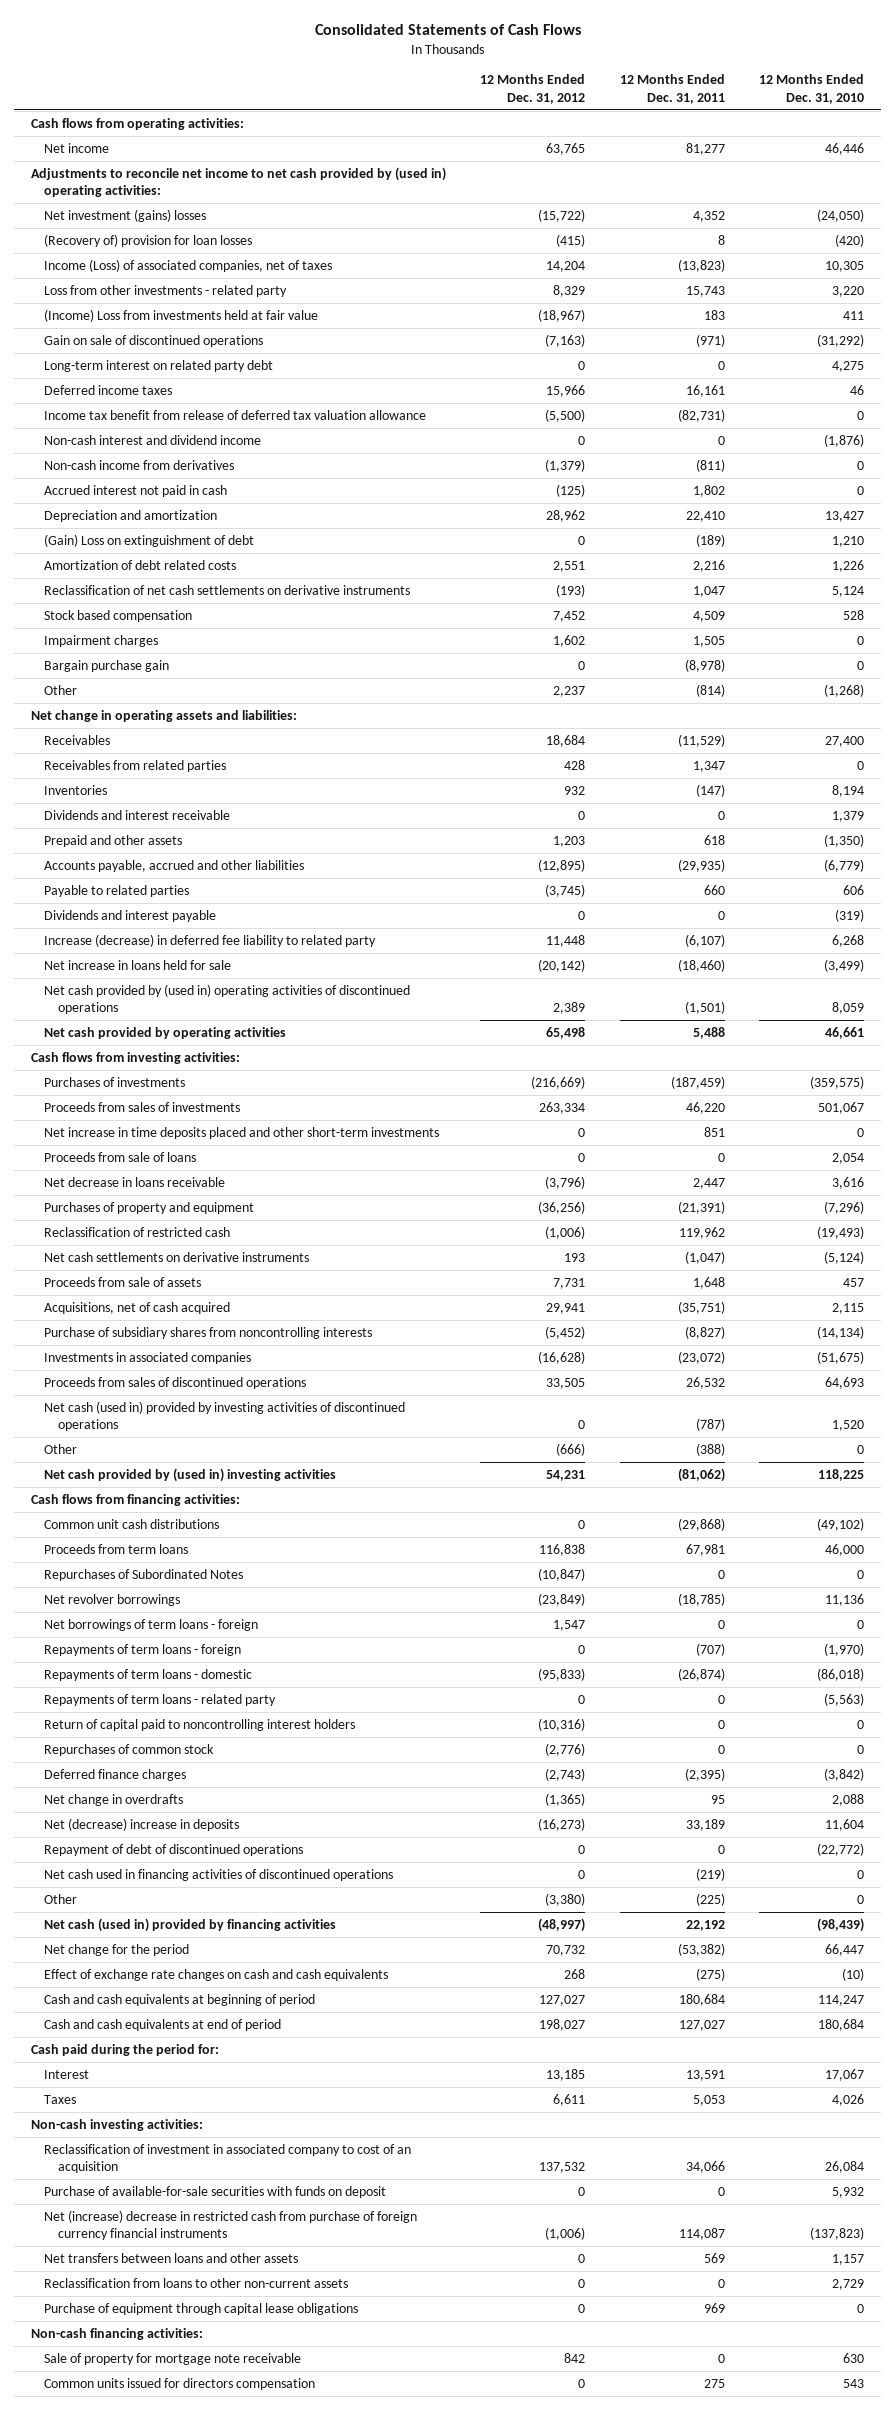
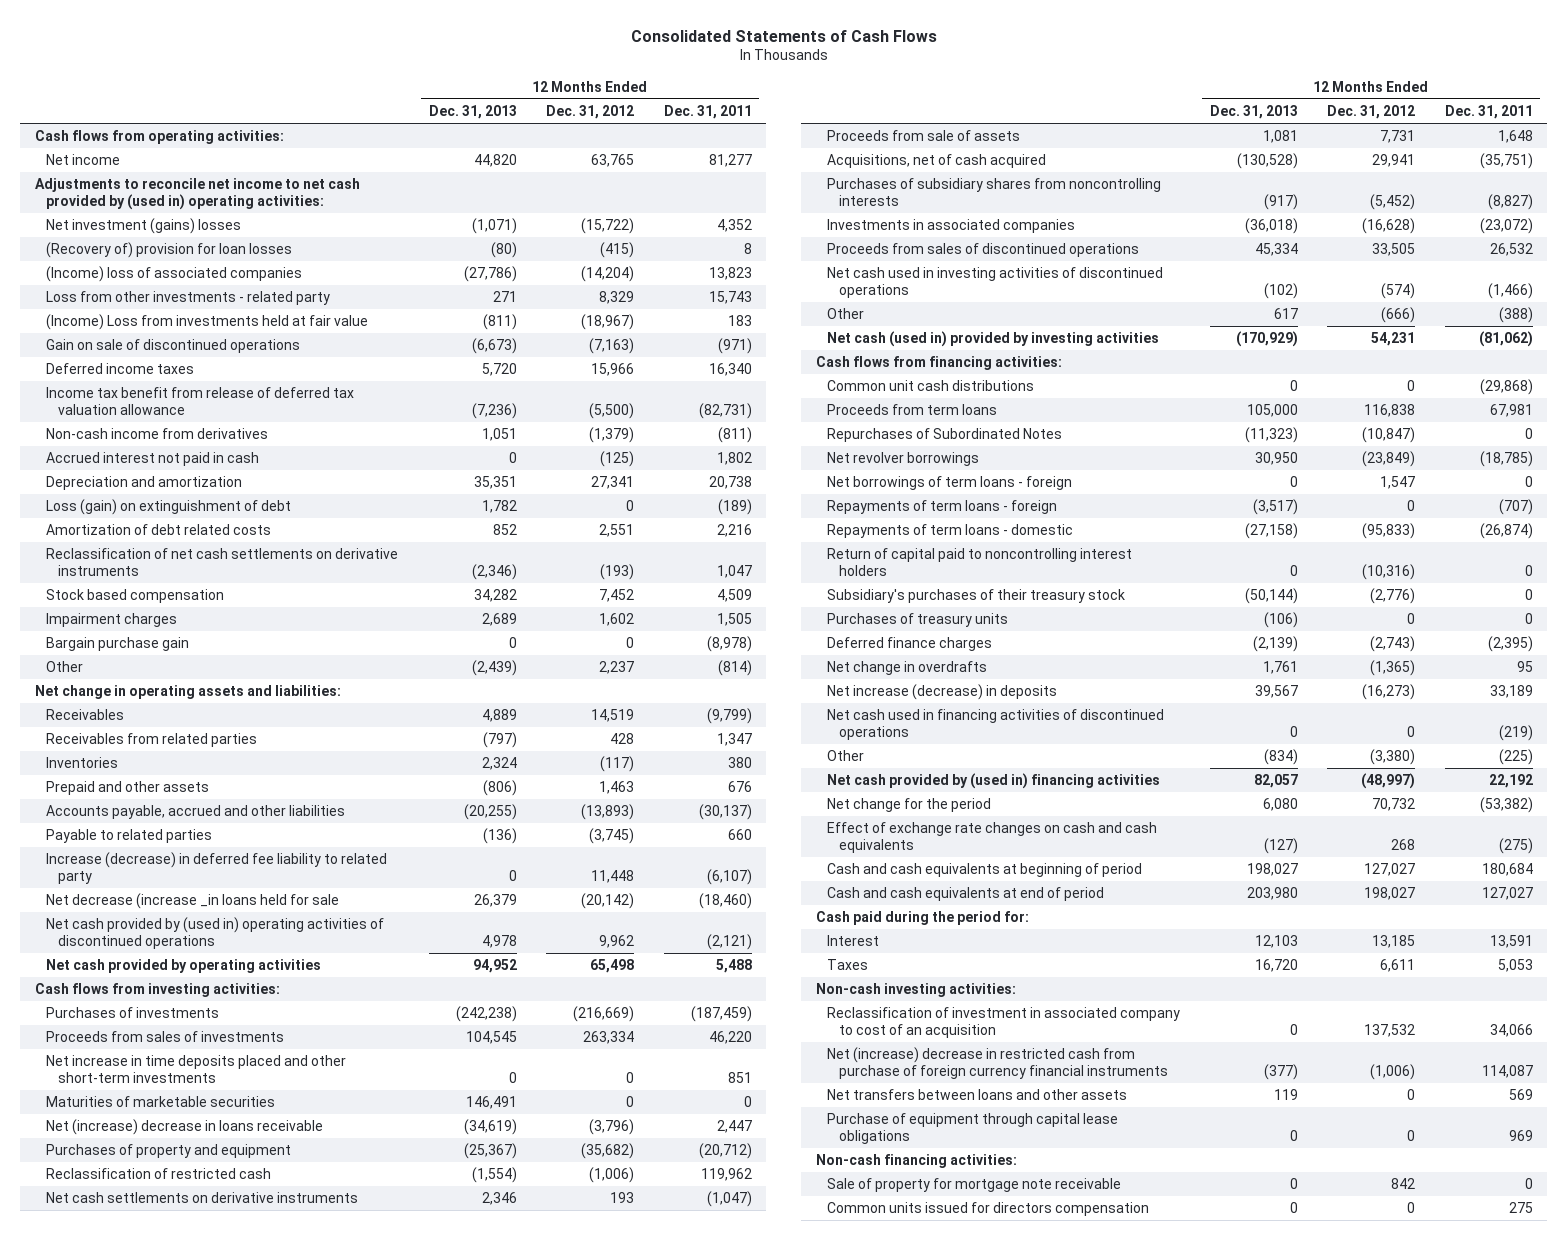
[759,74,865,104] 12 Months Ended Dec. 31, 2010 -> none
none -> [428,105,517,120] Dec. 31, 2013
[44,258,333,272] Income (Loss) of associated companies, net of taxes -> [46,266,303,283] (Income) loss of associated companies
[546,260,586,272] 14,204 -> [581,266,635,283] (14,204)
[677,258,725,272] (13,823) -> [708,267,752,281] 13,823
[44,359,274,372] Long-term interest on related party debt -> none
[685,384,725,397] 16,161 -> [708,363,752,377] 16,340
[44,434,262,445] Non-cash interest and dividend income -> none
[546,509,586,522] 28,962 -> [591,476,635,490] 27,341
[685,510,725,522] 22,410 -> [708,476,752,490] 20,738
[44,533,255,547] (Gain) Loss on extinguishment of debt -> [46,499,292,516] Loss (gain) on extinguishment of debt
[546,734,586,747] 18,684 -> [591,709,635,723] 14,519
[677,733,725,747] (11,529) -> [706,708,752,725] (9,799)
[44,809,231,820] Dividends and interest receivable -> none
[564,785,586,795] 932 -> [600,756,635,773] (117)
[695,783,725,797] (147) -> [727,757,752,769] 380
[553,835,586,847] 1,203 -> [599,781,635,795] 1,463
[703,834,725,845] 618 -> [727,781,752,793] 676
[538,858,586,872] (12,895) -> [581,804,635,821] (13,893)
[677,858,725,872] (29,935) -> [698,804,752,821] (30,137)
[44,909,217,922] Dividends and interest payable -> none
[44,959,232,970] Net increase in loans held for sale -> [46,893,340,910] Net decrease (increase _in loans held for sale
[553,1002,586,1015] 2,389 -> [599,934,635,948] 9,962
[684,1001,725,1015] (1,501) -> [706,933,752,950] (2,121)
[44,1151,197,1162] Proceeds from sale of loans -> [46,1096,276,1108] Maturities of marketable securities
[44,1176,226,1187] Net decrease in loans receivable -> [46,1119,324,1136] Net (increase) decrease in loans receivable
[538,1200,586,1214] (36,256) -> [581,1143,635,1160] (35,682)
[677,1200,725,1214] (21,391) -> [698,1143,752,1160] (20,712)
[44,1326,373,1339] Purchase of subsidiary shares from noncontrolling interests -> [827,178,1162,206] Purchases of subsidiary shares from noncontrolling interests
[44,1400,406,1432] Net cash (used in) provided by investing activities of discontinued operations -> [827,267,1164,298] Net cash used in investing activities of discontinued operations
[578,1420,586,1430] 0 -> [1381,282,1416,299] (574)
[695,1418,725,1432] (787) -> [1487,282,1533,299] (1,466)
[44,1467,337,1482] Net cash provided by (used in) investing activities -> [827,331,1160,348] Net cash (used in) provided by investing activities
[44,1693,277,1706] Repayments of term loans - related party -> none
[44,1743,215,1756] Repurchases of common stock -> [827,589,1126,604] Subsidiary's purchases of their treasury stock
none -> [827,613,1009,628] Purchases of treasury units
[44,1843,304,1856] Repayment of debt of discontinued operations -> none
[44,1817,240,1831] Net (decrease) increase in deposits -> [827,684,1058,701] Net increase (decrease) in deposits
[44,1917,337,1932] Net cash (used in) provided by financing activities -> [827,773,1161,790] Net cash provided by (used in) financing activities
[44,2185,387,2198] Purchase of available-for-sale securities with funds on deposit -> none
[44,2277,349,2288] Reclassification from loans to other non-current assets -> none

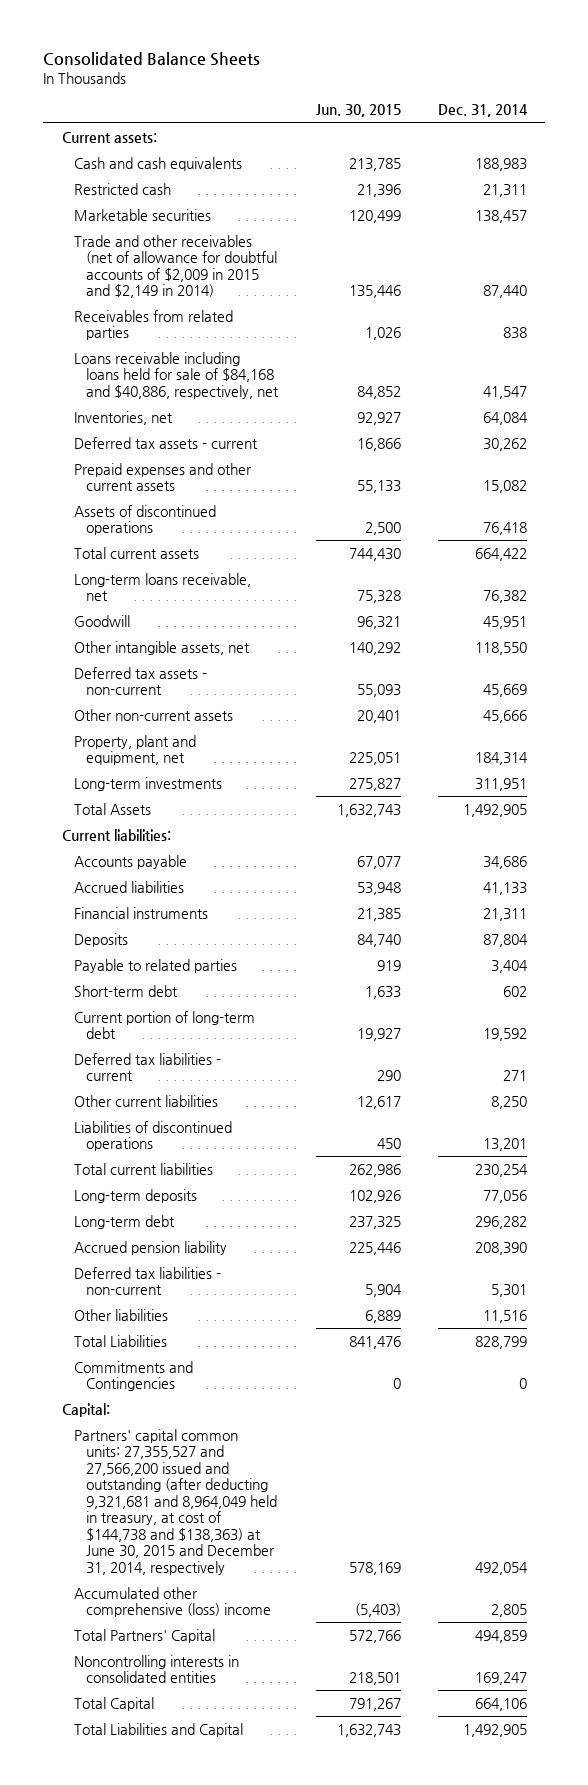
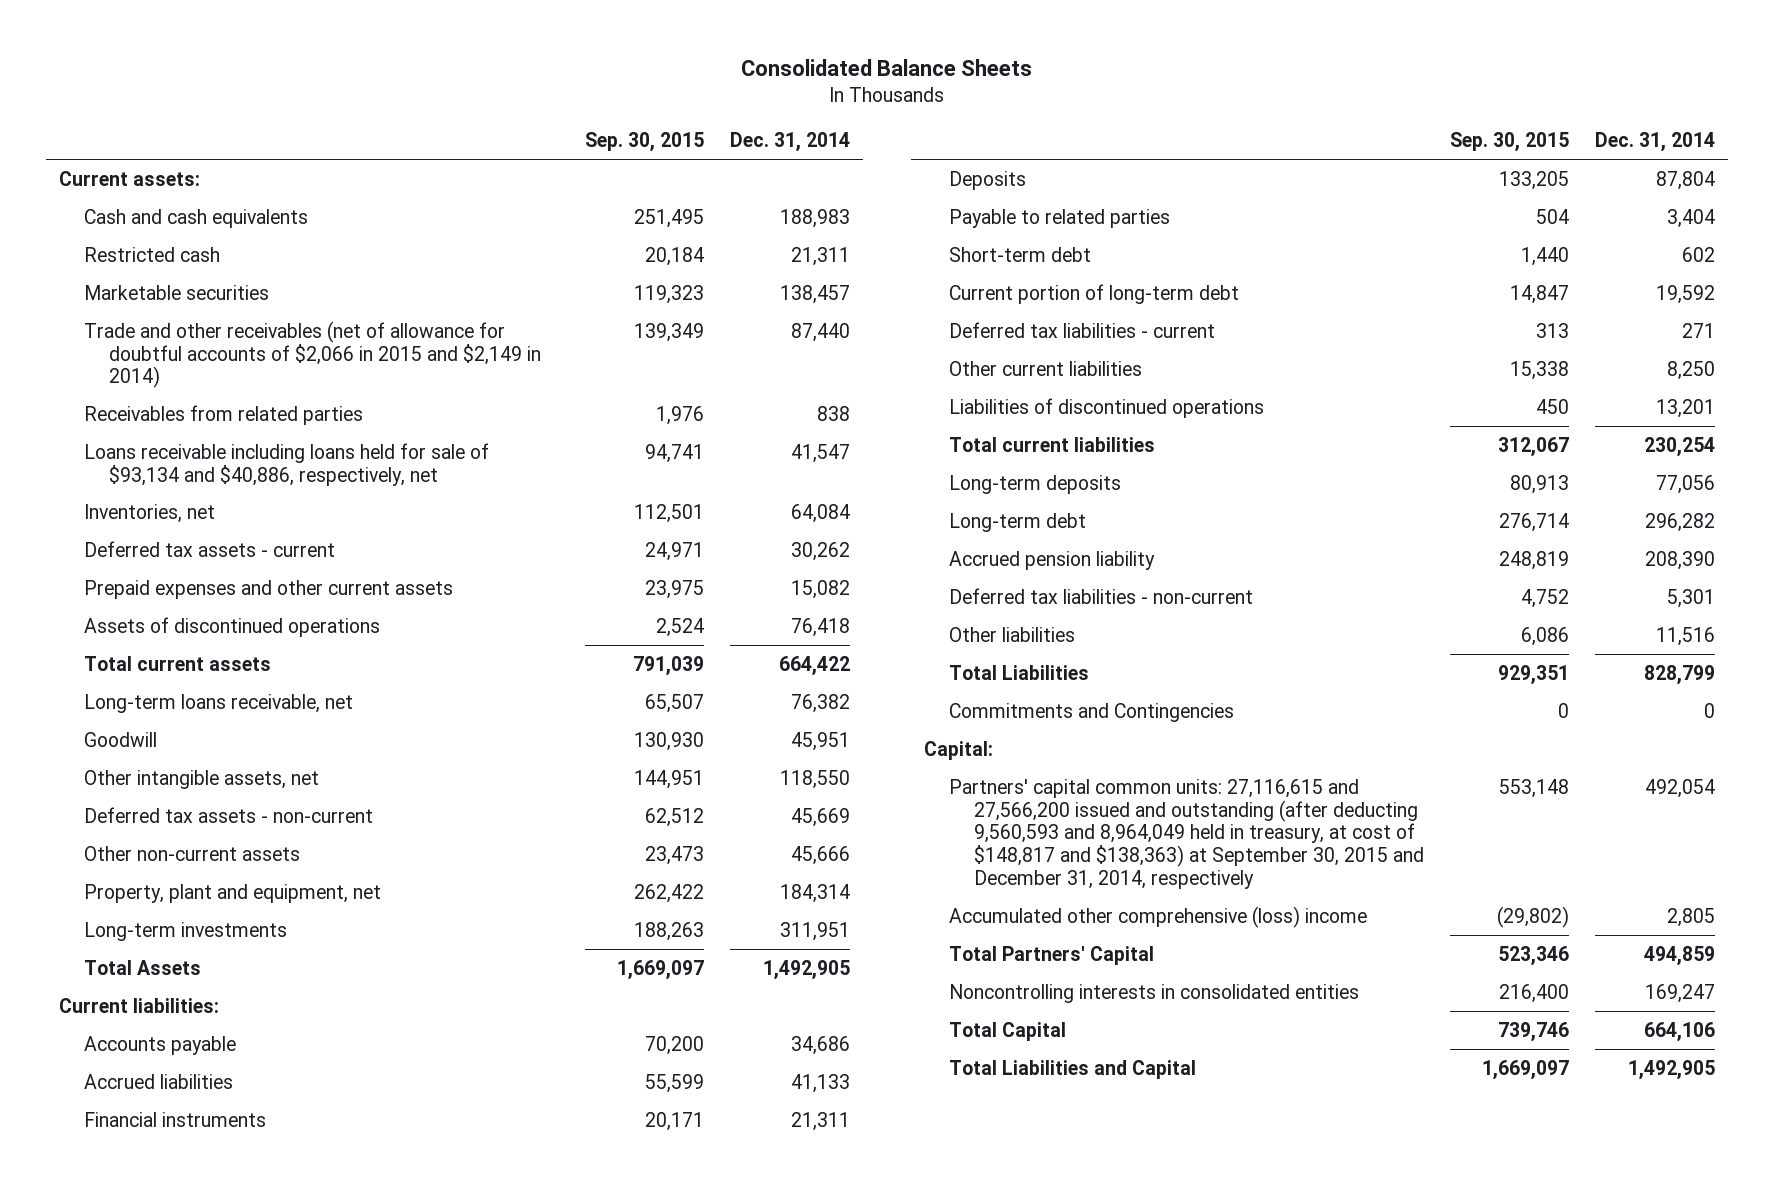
[315,104,401,118] Jun. 30, 2015 -> none
none -> [585,132,705,153] Sep. 30, 2015
[73,234,278,299] Trade and other receivables (net of allowance for doubtful accounts of $2,009 in 2015 and $2,149 in 2014) -> [84,320,542,389] Trade and other receivables (net of allowance for doubtful accounts of $2,066 in 2015 and $2,149 in 2014)
[73,351,280,399] Loans receivable including loans held for sale of $84,168 and $40,886, respectively, net -> [84,442,490,486] Loans receivable including loans held for sale of $93,134 and $40,886, respectively, net
[73,1428,278,1575] Partners' capital common units: 27,355,527 and 27,566,200 issued and outstanding (after deducting 9,321,681 and 8,964,049 held in treasury, at cost of $144,738 and $138,363) at June 30, 2015 and December 31, 2014, respectively -> [949,778,1425,890] Partners' capital common units: 27,116,615 and 27,566,200 issued and outstanding (after deducting 9,560,593 and 8,964,049 held in treasury, at cost of $148,817 and $138,363) at September 30, 2015 and December 31, 2014, respectively

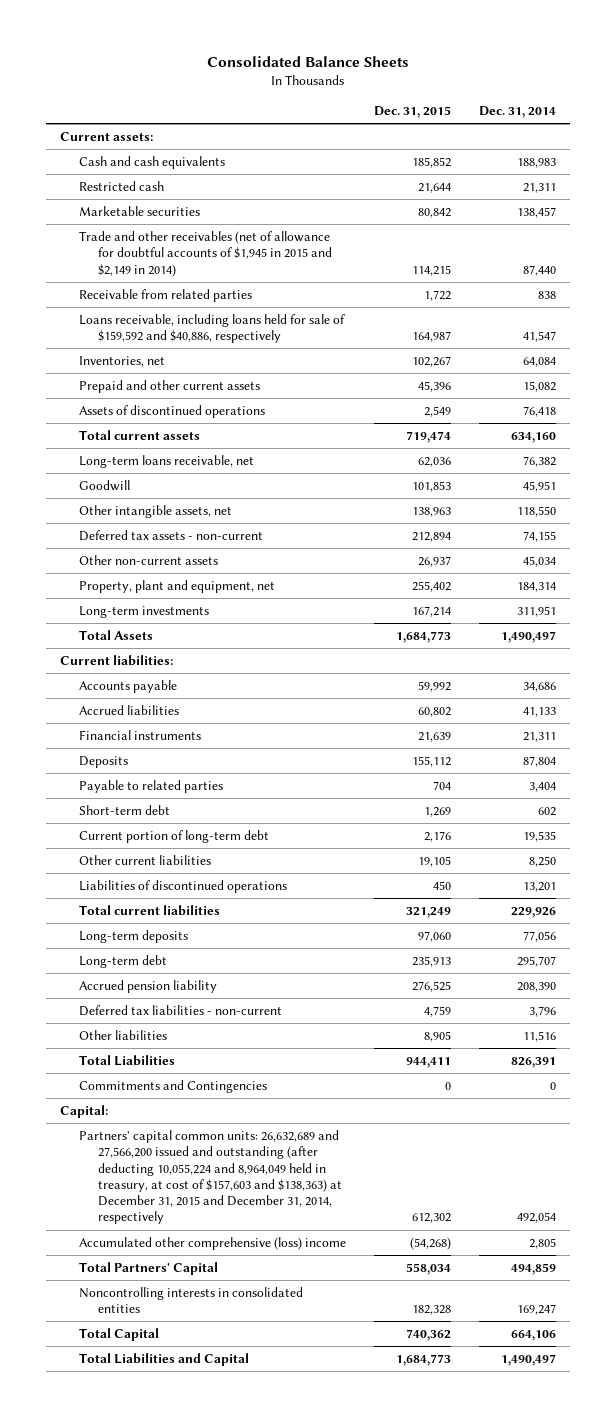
[585,132,705,153] Sep. 30, 2015 -> none
none -> [373,105,451,118] Dec. 31, 2015
[84,320,542,389] Trade and other receivables (net of allowance for doubtful accounts of $2,066 in 2015 and $2,149 in 2014) -> [79,230,333,277] Trade and other receivables (net of allowance for doubtful accounts of $1,945 in 2015 and $2,149 in 2014)
[84,404,364,425] Receivables from related parties -> [79,288,253,302] Receivable from related parties
[84,442,490,486] Loans receivable including loans held for sale of $93,134 and $40,886, respectively, net -> [79,313,346,344] Loans receivable, including loans held for sale of $159,592 and $40,886, respectively
[84,540,336,557] Deferred tax assets - current -> none
[84,579,454,599] Prepaid expenses and other current assets -> [79,379,261,393] Prepaid and other current assets
[778,655,850,676] 664,422 -> [510,431,556,443] 634,160
[790,807,850,827] 45,669 -> [522,530,556,542] 74,155
[790,845,850,865] 45,666 -> [522,555,556,567] 45,034
[762,959,850,980] 1,492,905 -> [500,630,556,643] 1,490,497
[949,321,1216,338] Deferred tax liabilities - current -> none
[1655,284,1715,304] 19,592 -> [522,830,556,842] 19,535
[1643,436,1715,457] 230,254 -> [510,906,556,918] 229,926
[1644,512,1715,532] 296,282 -> [516,955,556,967] 295,707
[1666,588,1715,608] 5,301 -> [528,1005,556,1017] 3,796
[1643,664,1715,685] 828,799 -> [510,1056,556,1068] 826,391
[949,778,1425,890] Partners' capital common units: 27,116,615 and 27,566,200 issued and outstanding (after deducting 9,560,593 and 8,964,049 held in treasury, at cost of $148,817 and $138,363) at September 30, 2015 and December 31, 2014, respectively -> [79,1129,343,1225] Partners' capital common units: 26,632,689 and 27,566,200 issued and outstanding (after deducting 10,055,224 and 8,964,049 held in treasury, at cost of $157,603 and $138,363) at December 31, 2015 and December 31, 2014, respectively
[1627,1059,1715,1080] 1,492,905 -> [500,1353,556,1366] 1,490,497

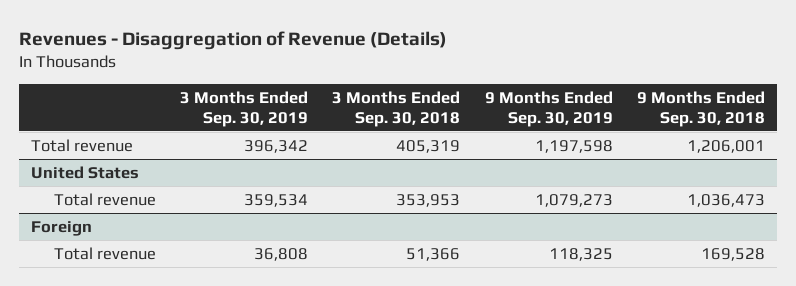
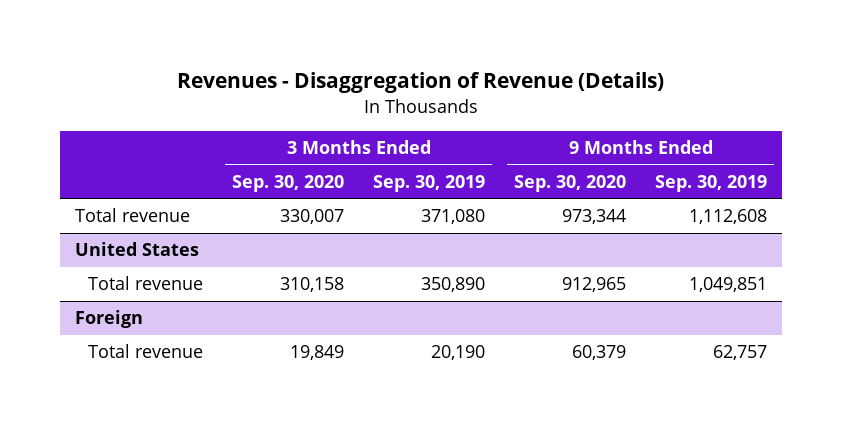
[332,90,461,127] 3 Months Ended Sep. 30, 2018 -> none
[637,90,766,127] 9 Months Ended Sep. 30, 2018 -> none
none -> [232,174,345,192] Sep. 30, 2020
none -> [514,174,627,192] Sep. 30, 2020
[243,140,308,154] 396,342 -> [421,209,486,225] 371,080
[534,140,613,154] 1,197,598 -> [689,209,768,225] 1,112,608
[243,194,308,208] 359,534 -> [421,277,486,293] 350,890
[534,194,613,208] 1,079,273 -> [689,277,768,293] 1,049,851
[253,248,308,262] 36,808 -> [431,345,486,361] 20,190
[548,248,613,262] 118,325 -> [713,345,768,361] 62,757

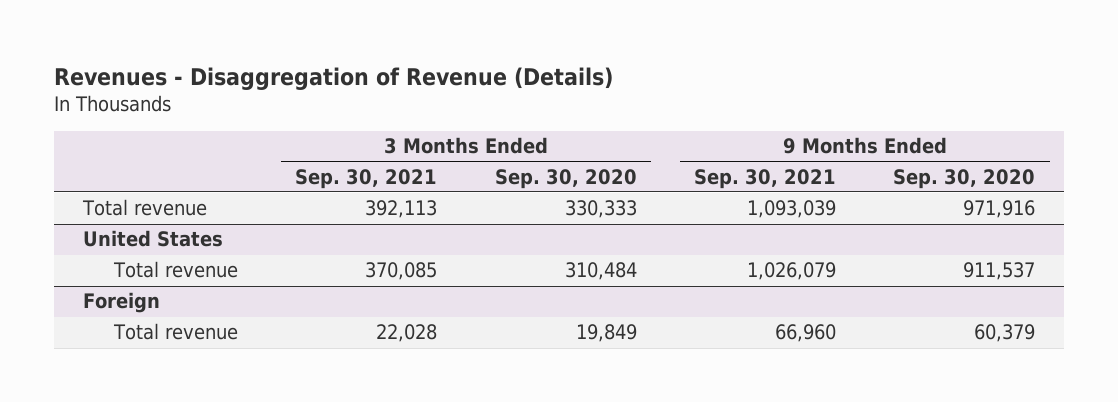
[373,174,486,192] Sep. 30, 2019 -> none
[655,174,768,192] Sep. 30, 2019 -> none
none -> [295,168,438,189] Sep. 30, 2021
none -> [693,168,836,189] Sep. 30, 2021
[280,209,345,225] 330,007 -> [564,200,637,219] 330,333
[562,209,627,225] 973,344 -> [963,200,1036,219] 971,916
[280,277,345,293] 310,158 -> [564,262,637,281] 310,484
[562,277,627,293] 912,965 -> [963,262,1036,281] 911,537

